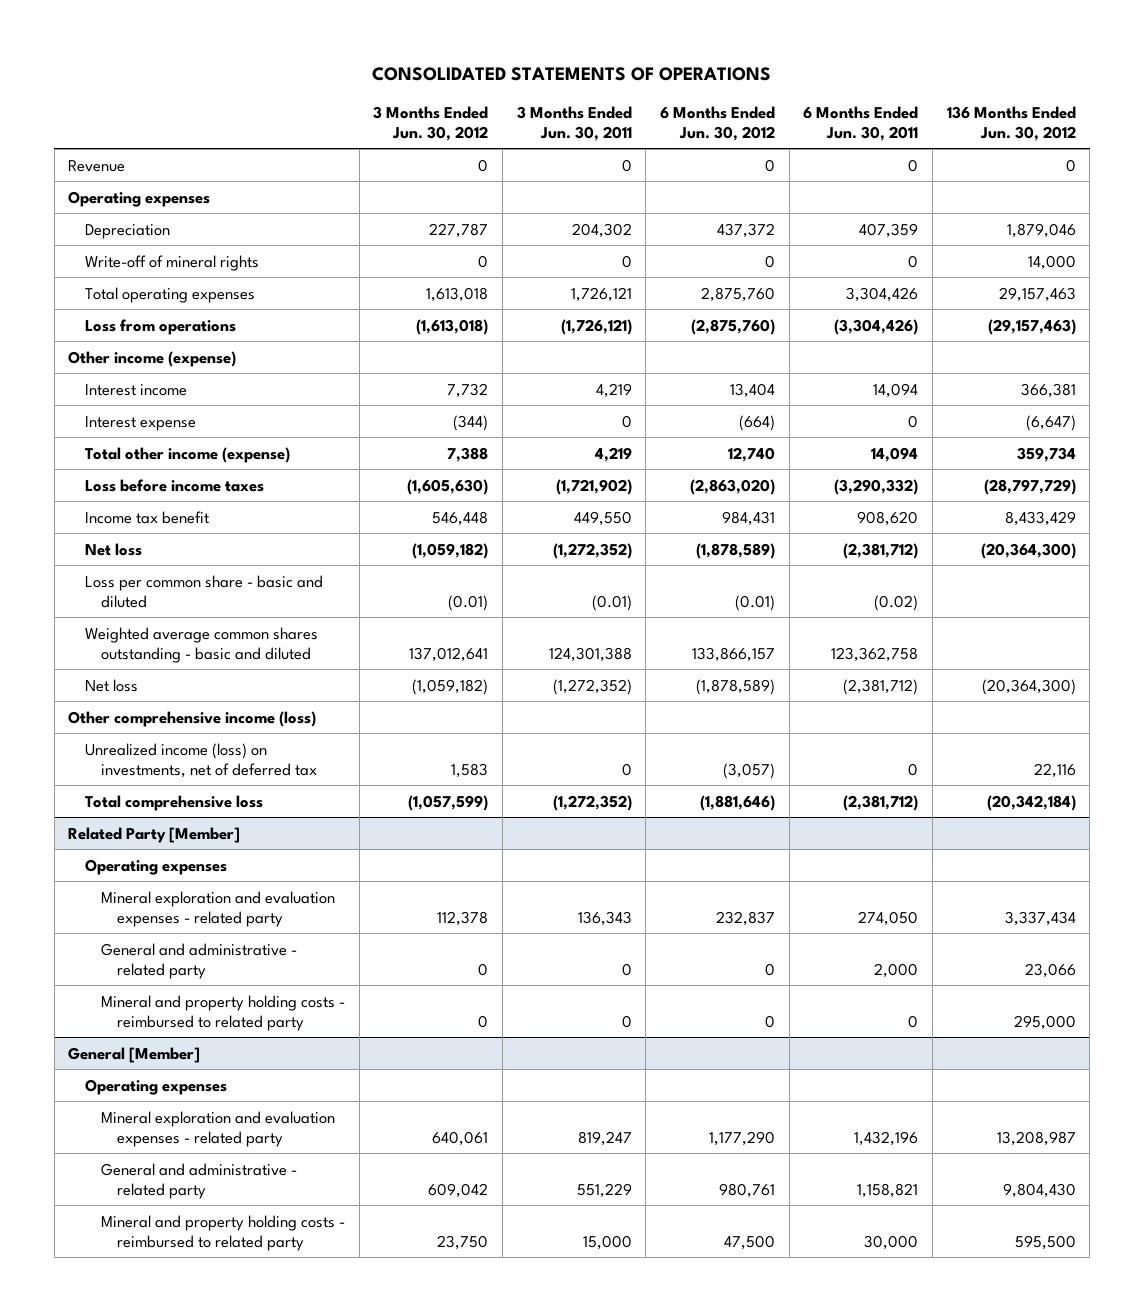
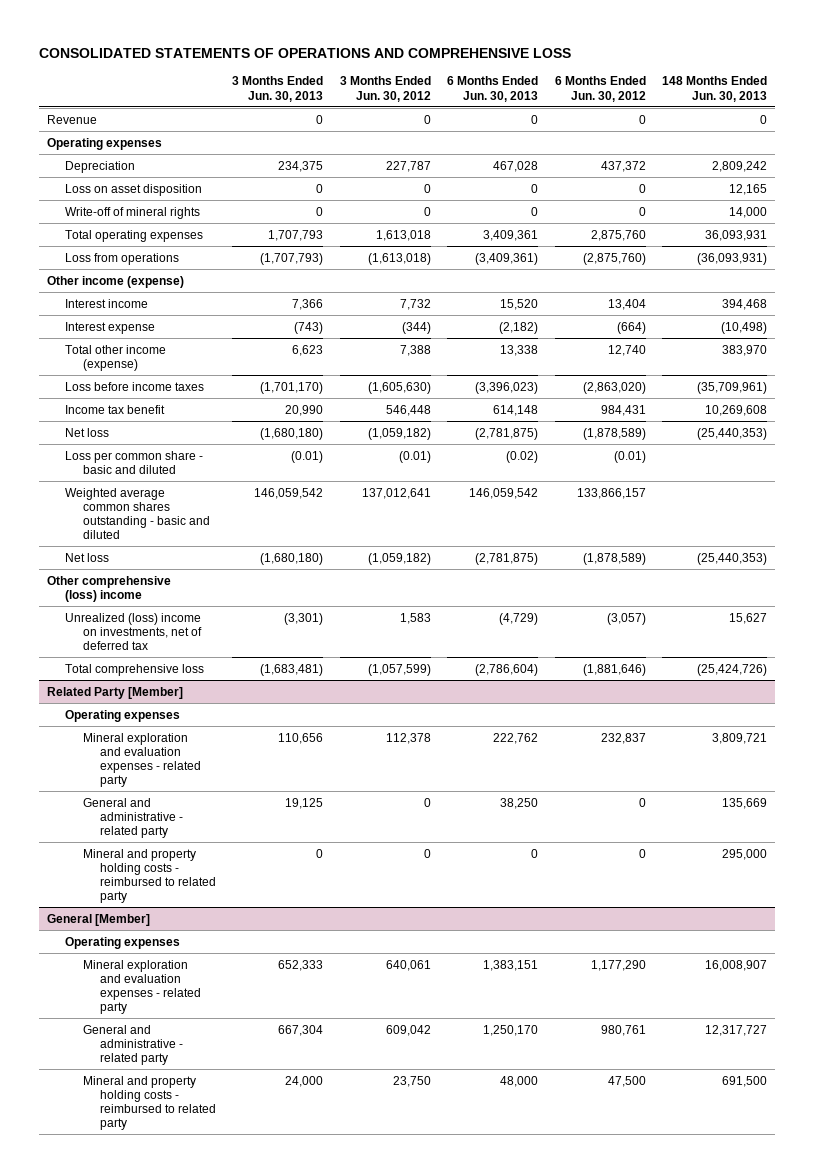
[372,66,772,81] CONSOLIDATED STATEMENTS OF OPERATIONS -> [39,47,572,58] CONSOLIDATED STATEMENTS OF OPERATIONS AND COMPREHENSIVE LOSS
[516,105,632,141] 3 Months Ended Jun. 30, 2011 -> none
[803,105,919,141] 6 Months Ended Jun. 30, 2011 -> none
[946,105,1076,141] 136 Months Ended Jun. 30, 2012 -> none
none -> [232,76,324,102] 3 Months Ended Jun. 30, 2013
none -> [447,76,539,102] 6 Months Ended Jun. 30, 2013
none -> [662,76,768,102] 148 Months Ended Jun. 30, 2013
none -> [64,183,202,196] Loss on asset disposition
[68,710,317,727] Other comprehensive income (loss) -> [47,575,172,602] Other comprehensive (loss) income
[84,742,317,778] Unrealized income (loss) on investments, net of deferred tax -> [64,612,202,650] Unrealized (loss) income on investments, net of deferred tax

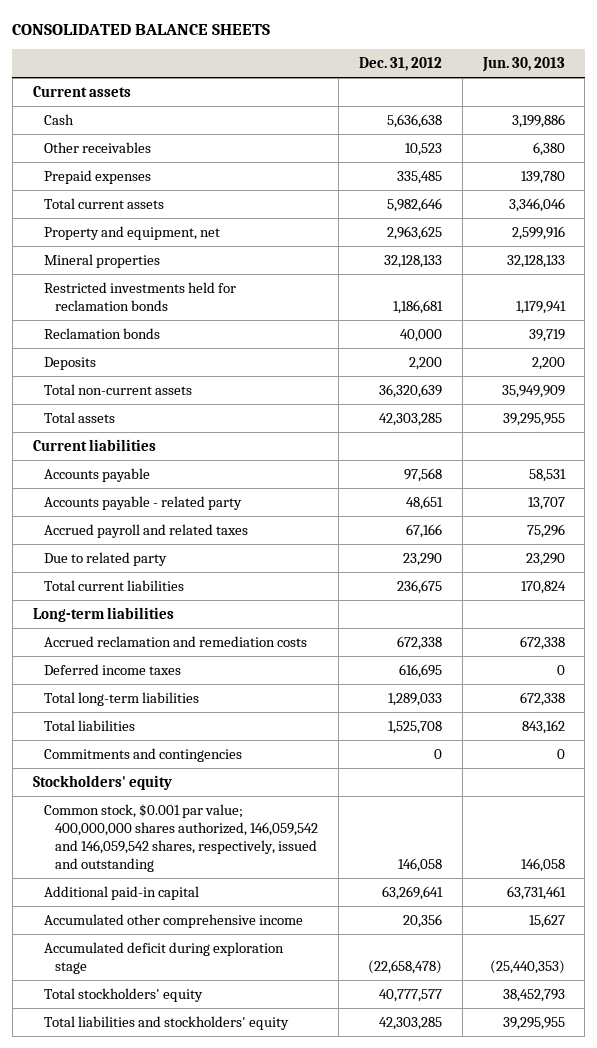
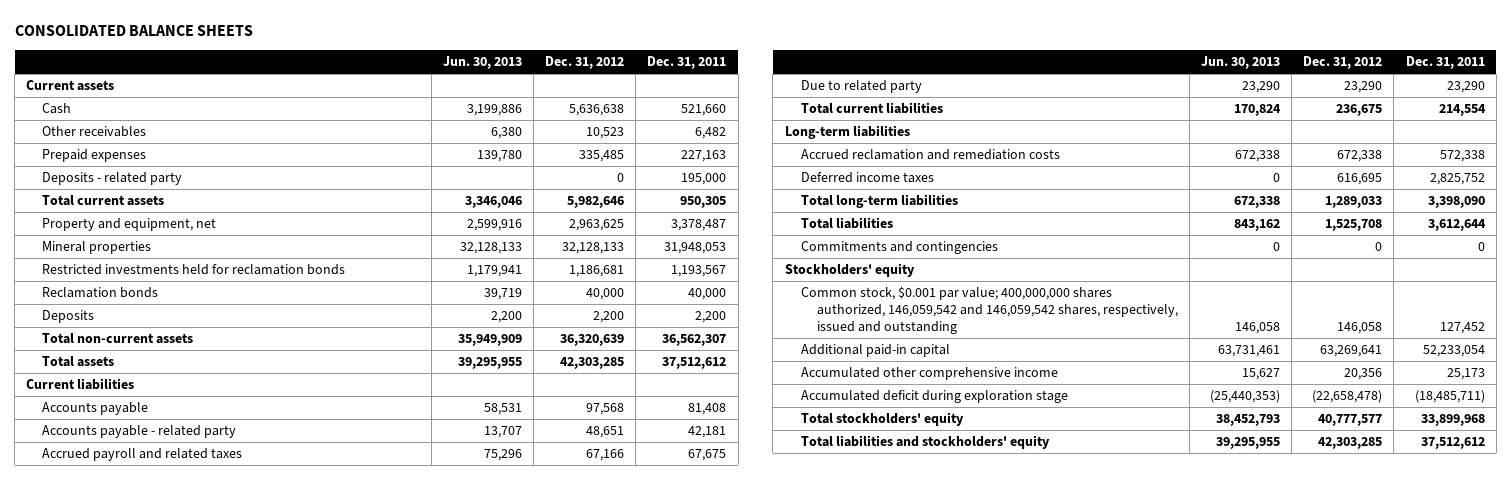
none -> [647,56,727,70] Dec. 31, 2011
none -> [42,172,183,186] Deposits - related party

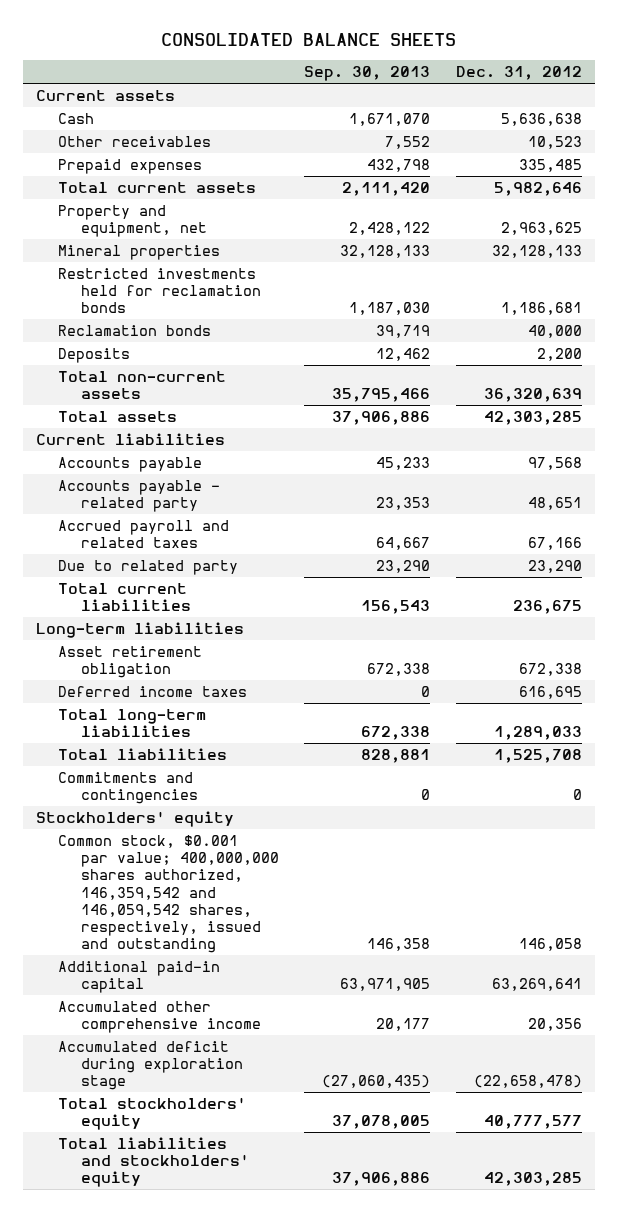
[442,56,522,70] Jun. 30, 2013 -> none
[647,56,727,70] Dec. 31, 2011 -> none
none -> [304,66,431,82] Sep. 30, 2013
[42,172,183,186] Deposits - related party -> none
[800,149,1060,161] Accrued reclamation and remediation costs -> [58,645,203,679] Asset retirement obligation
[800,286,1178,334] Common stock, $0.001 par value; 400,000,000 shares authorized, 146,059,542 and 146,059,542 shares, respectively, issued and outstanding -> [58,834,279,954] Common stock, $0.001 par value; 400,000,000 shares authorized, 146,359,542 and 146,059,542 shares, respectively, issued and outstanding

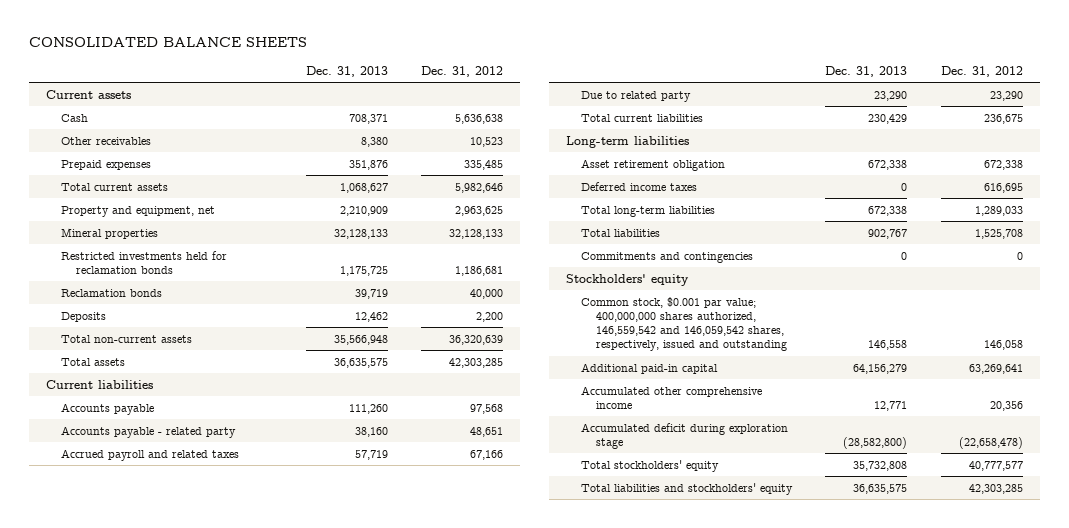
[304,66,431,82] Sep. 30, 2013 -> none
none -> [305,65,388,77] Dec. 31, 2013
[58,834,279,954] Common stock, $0.001 par value; 400,000,000 shares authorized, 146,359,542 and 146,059,542 shares, respectively, issued and outstanding -> [581,296,788,352] Common stock, $0.001 par value; 400,000,000 shares authorized, 146,559,542 and 146,059,542 shares, respectively, issued and outstanding

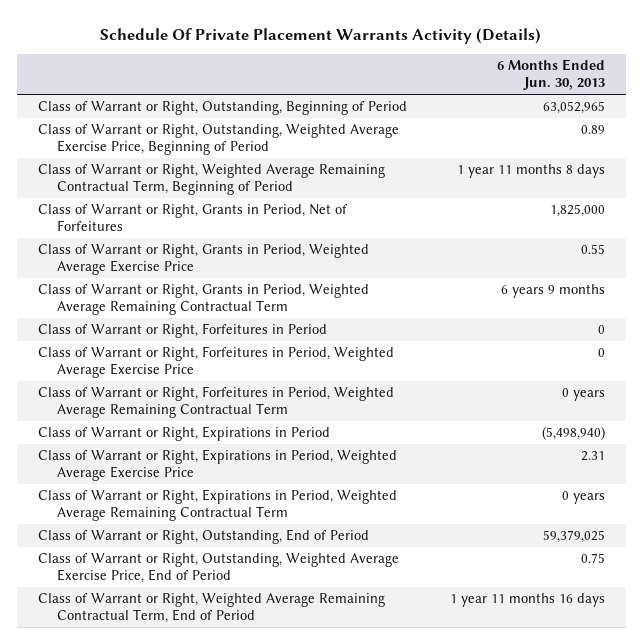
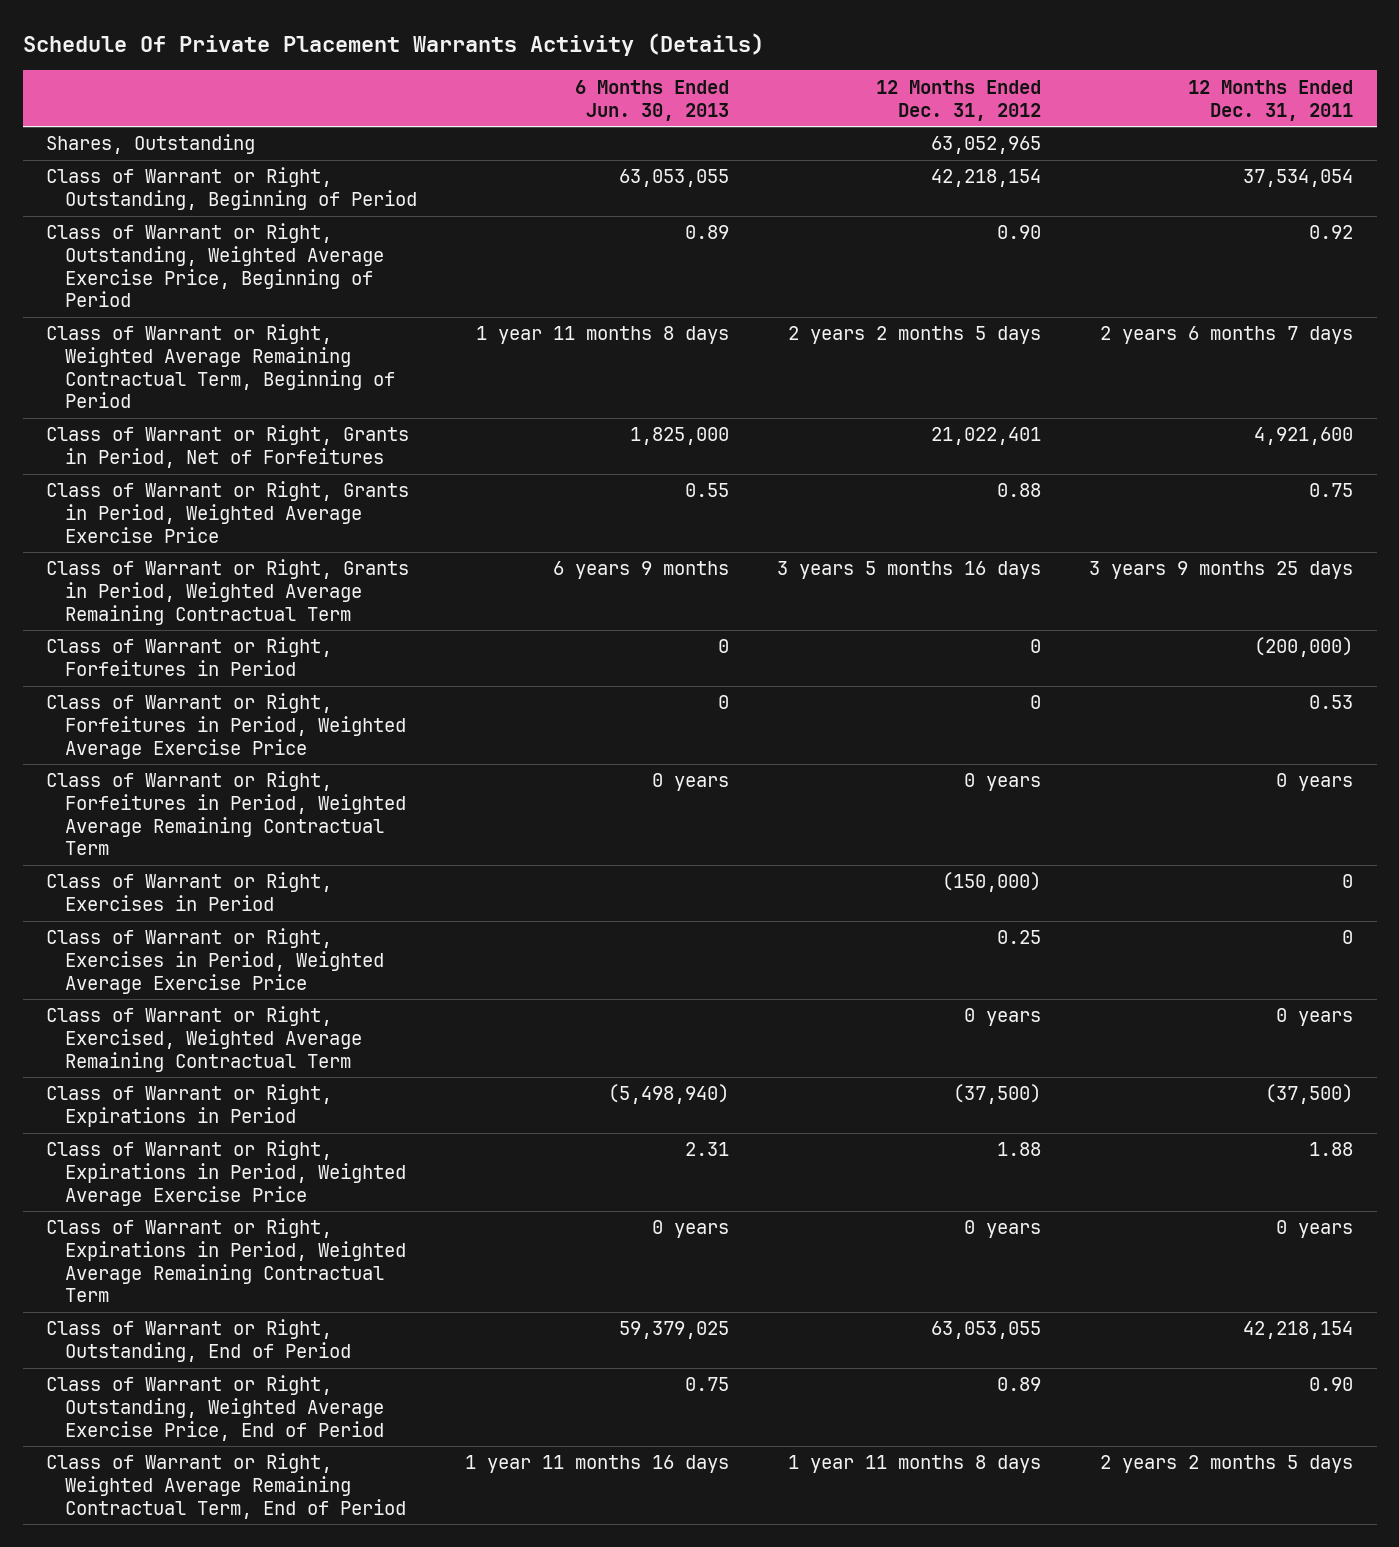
none -> [876,79,1042,121] 12 Months Ended Dec. 31, 2012
none -> [1188,79,1354,121] 12 Months Ended Dec. 31, 2011
none -> [46,134,256,155] Shares, Outstanding
[542,101,605,115] 63,052,965 -> [619,169,730,188] 63,053,055
none -> [46,872,333,912] Class of Warrant or Right, Exercises in Period
none -> [46,928,385,994] Class of Warrant or Right, Exercises in Period, Weighted Average Exercise Price
none -> [46,1006,363,1072] Class of Warrant or Right, Exercised, Weighted Average Remaining Contractual Term

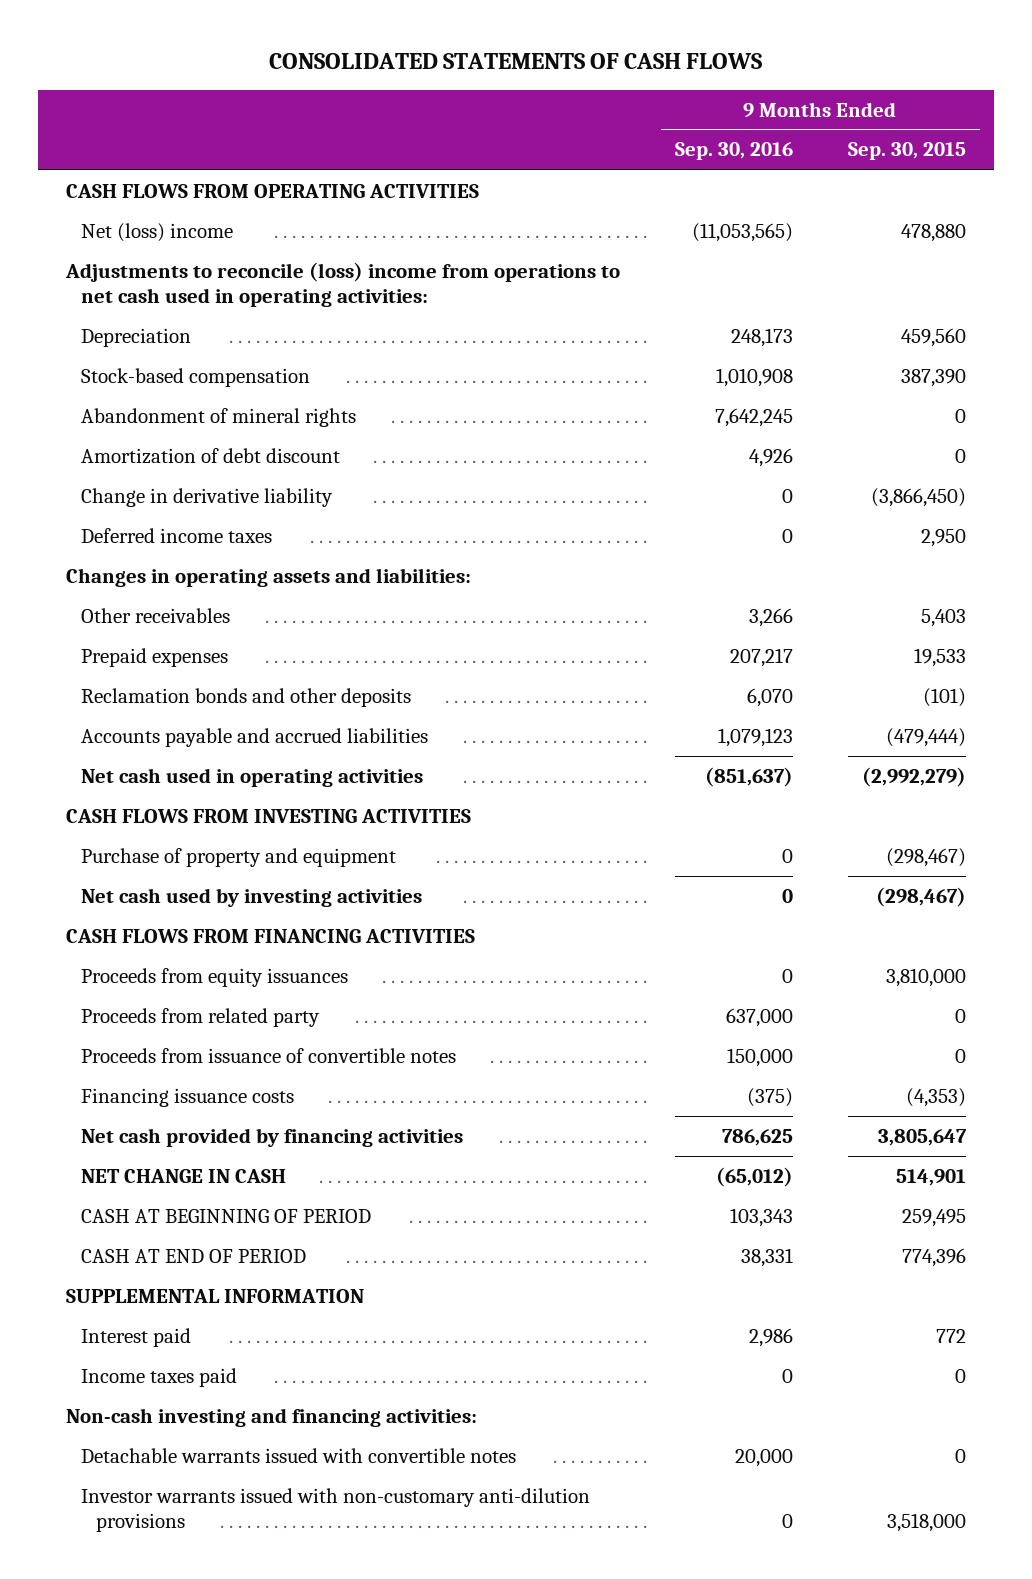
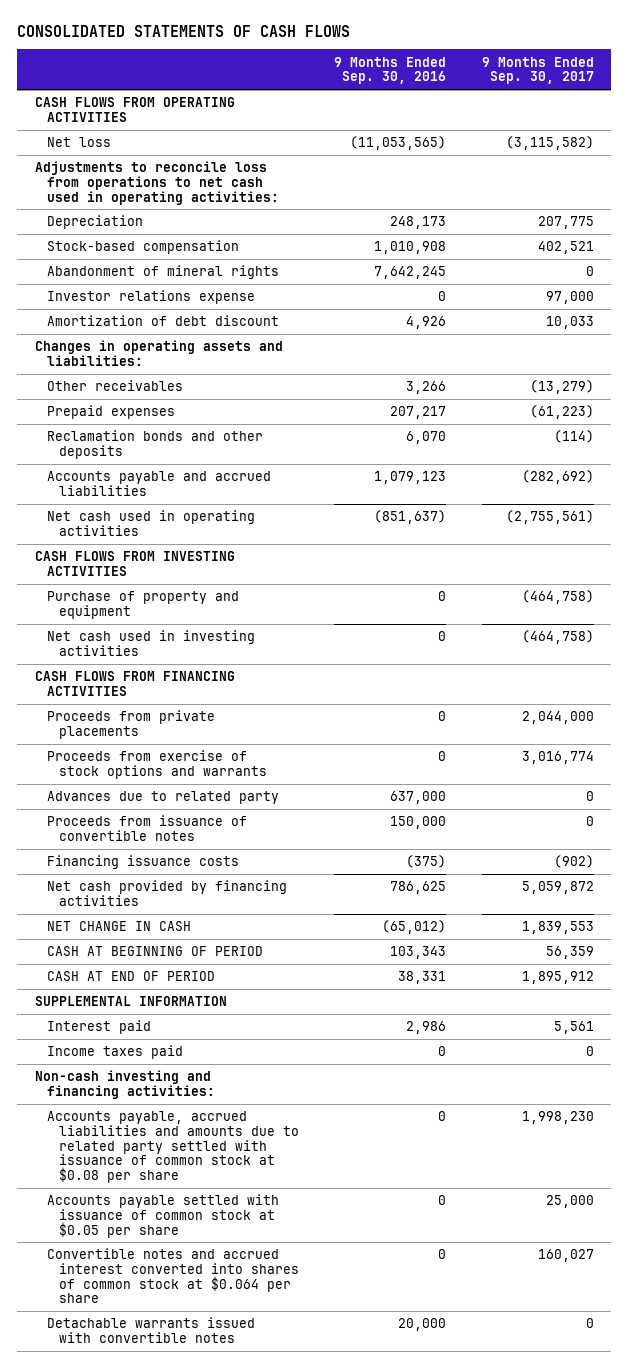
[848,142,967,161] Sep. 30, 2015 -> none
none -> [481,56,594,85] 9 Months Ended Sep. 30, 2017
[80,222,233,242] Net (loss) income -> [46,137,111,148] Net loss
[64,261,620,307] Adjustments to reconcile (loss) income from operations to net cash used in operating activities: -> [34,161,279,205] Adjustments to reconcile loss from operations to net cash used in operating activities:
none -> [46,290,255,305] Investor relations expense
[80,487,333,507] Change in derivative liability -> none
[80,527,272,543] Deferred income taxes -> none
[80,887,422,907] Net cash used by investing activities -> [46,630,255,656] Net cash used in investing activities
[80,967,348,987] Proceeds from equity issuances -> none
none -> [46,710,215,739] Proceeds from private placements
none -> [46,750,268,779] Proceeds from exercise of stock options and warrants
[80,1007,320,1027] Proceeds from related party -> [46,791,279,805] Advances due to related party
none -> [46,1111,300,1184] Accounts payable, accrued liabilities and amounts due to related party settled with issuance of common stock at $0.08 per share
none -> [46,1194,279,1238] Accounts payable settled with issuance of common stock at $0.05 per share
none -> [46,1248,300,1304] Convertible notes and accrued interest converted into shares of common stock at $0.064 per share
[80,1487,590,1532] Investor warrants issued with non-customary anti-dilution provisions -> none

